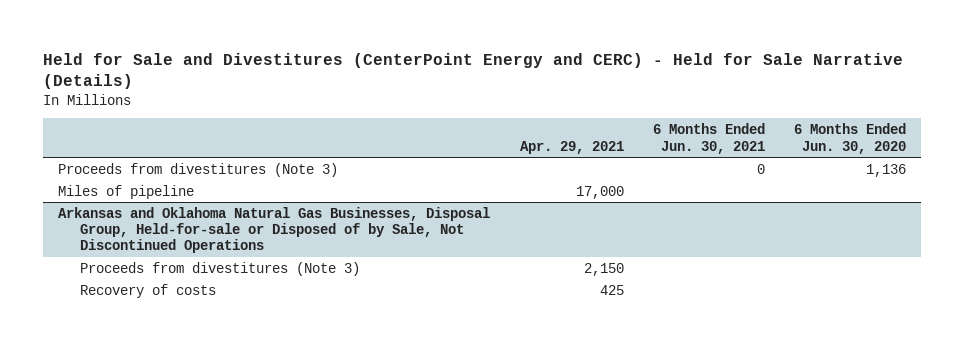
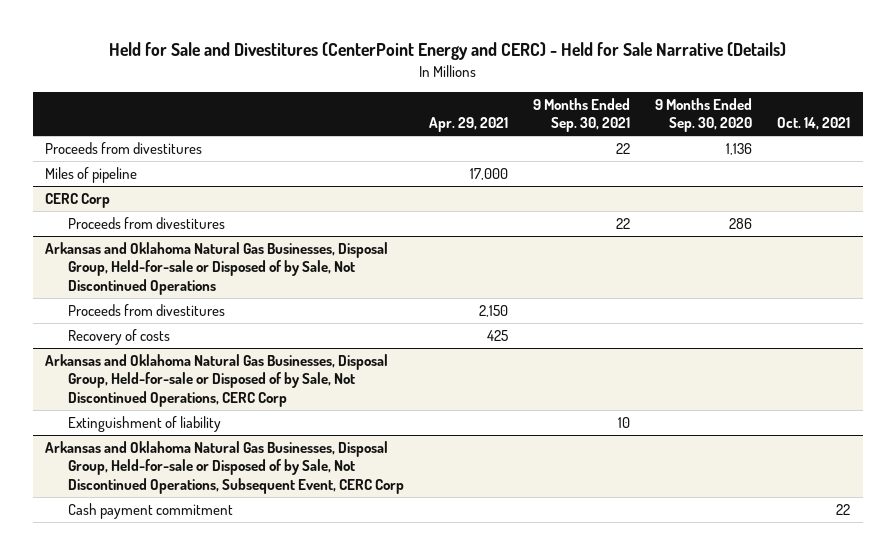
[652,123,765,154] 6 Months Ended Jun. 30, 2021 -> none
[794,123,907,154] 6 Months Ended Jun. 30, 2020 -> none
none -> [533,97,631,133] 9 Months Ended Sep. 30, 2021
none -> [655,97,753,133] 9 Months Ended Sep. 30, 2020
none -> [777,117,851,131] Oct. 14, 2021
[58,162,339,177] Proceeds from divestitures (Note 3) -> [45,142,203,155] Proceeds from divestitures
none -> [45,193,111,209] CERC Corp
none -> [67,217,225,230] Proceeds from divestitures
[79,261,360,276] Proceeds from divestitures (Note 3) -> [67,304,225,317] Proceeds from divestitures
none -> [45,354,389,407] Arkansas and Oklahoma Natural Gas Businesses, Disposal Group, Held-for-sale or Disposed of by Sale, Not Discontinued Operations, CERC Corp
none -> [67,416,221,433] Extinguishment of liability
none -> [45,441,404,494] Arkansas and Oklahoma Natural Gas Businesses, Disposal Group, Held-for-sale or Disposed of by Sale, Not Discontinued Operations, Subsequent Event, CERC Corp
none -> [67,503,233,520] Cash payment commitment

